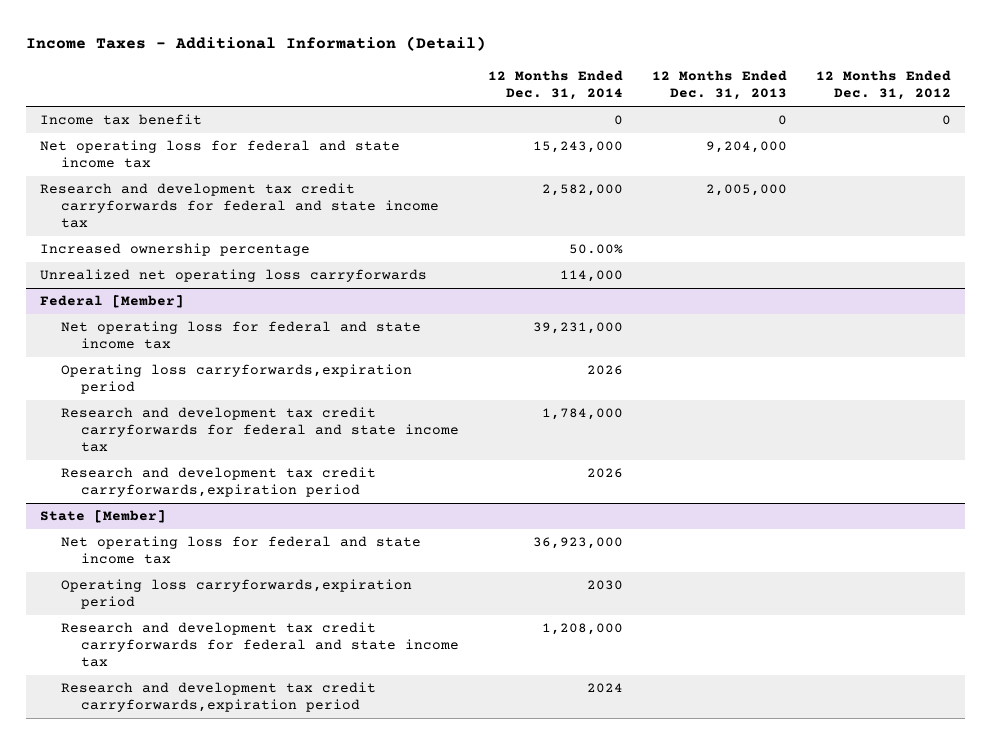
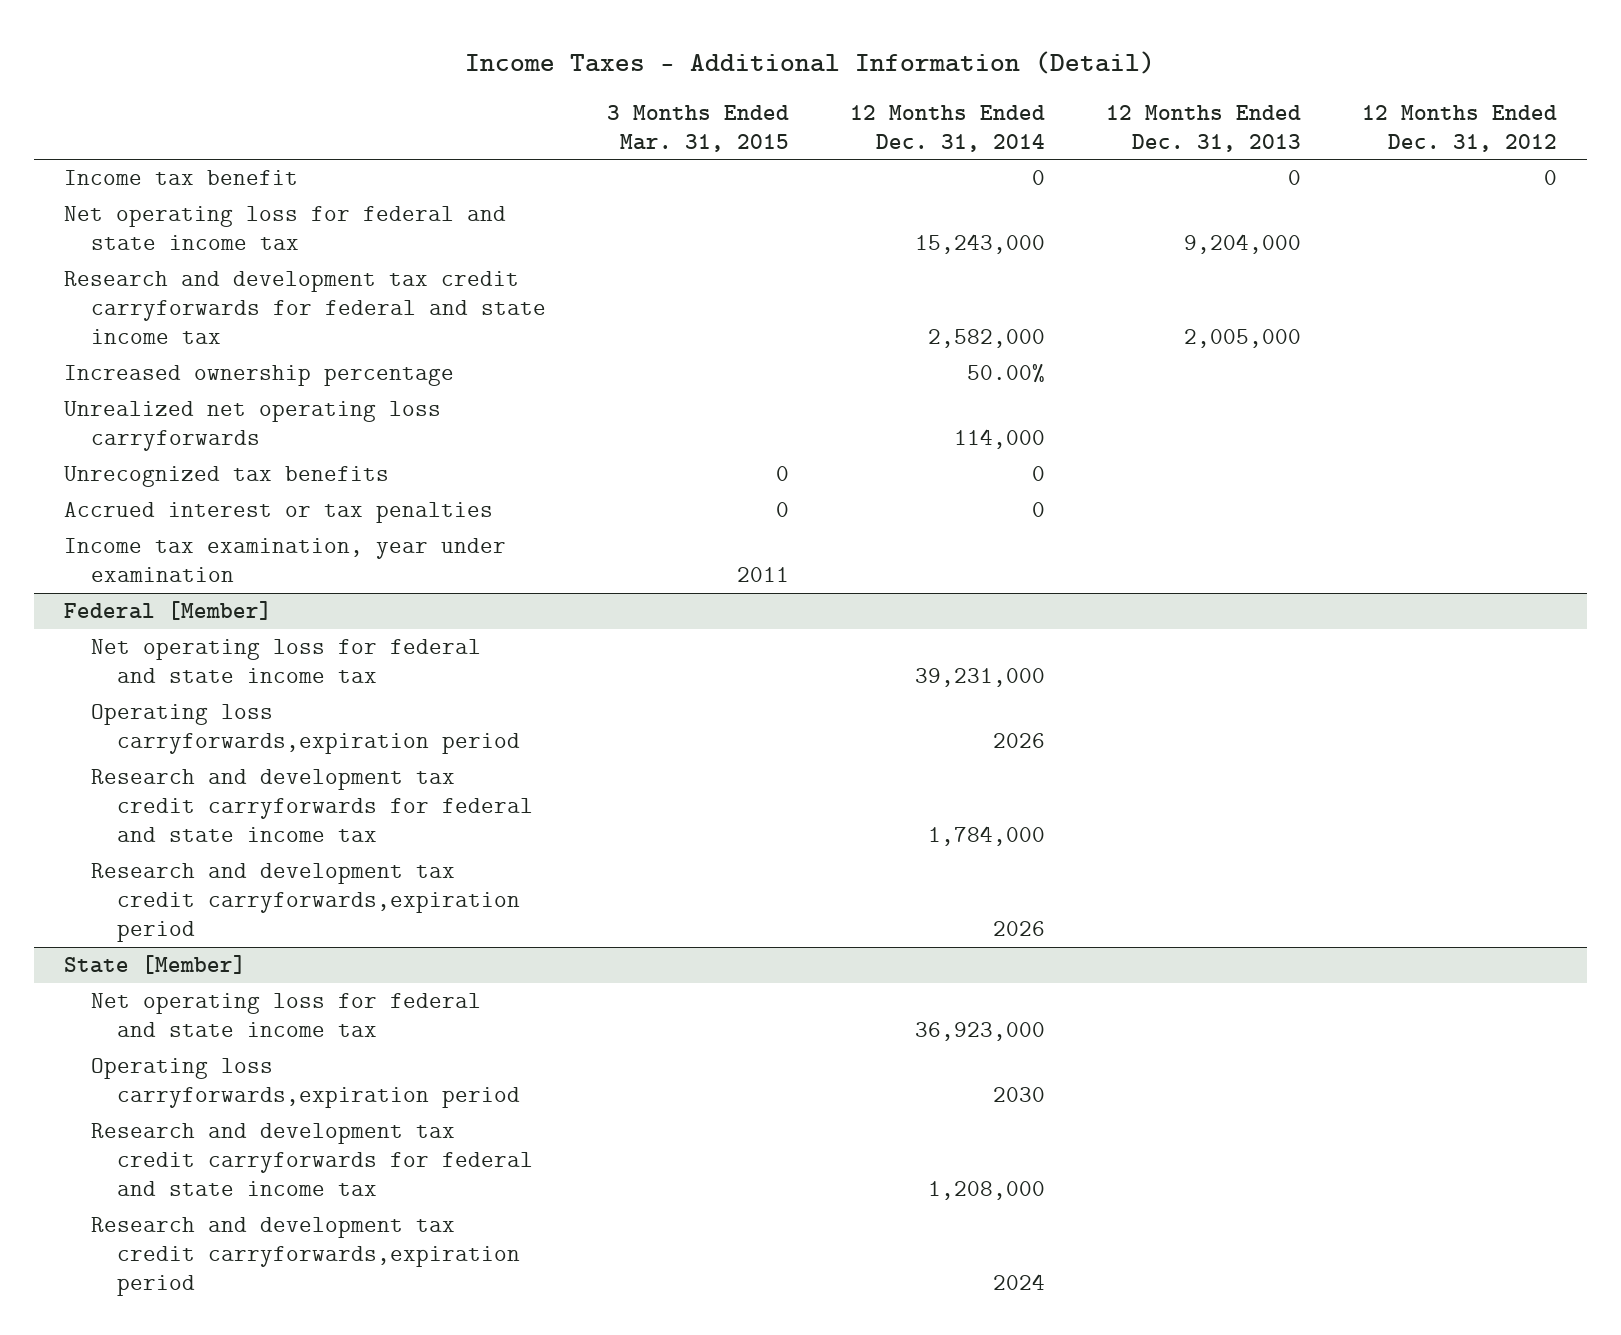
none -> [606,104,789,152] 3 Months Ended Mar. 31, 2015
none -> [64,466,390,488] Unrecognized tax benefits
none -> [64,502,494,524] Accrued interest or tax penalties
none -> [64,538,507,583] Income tax examination, year under examination

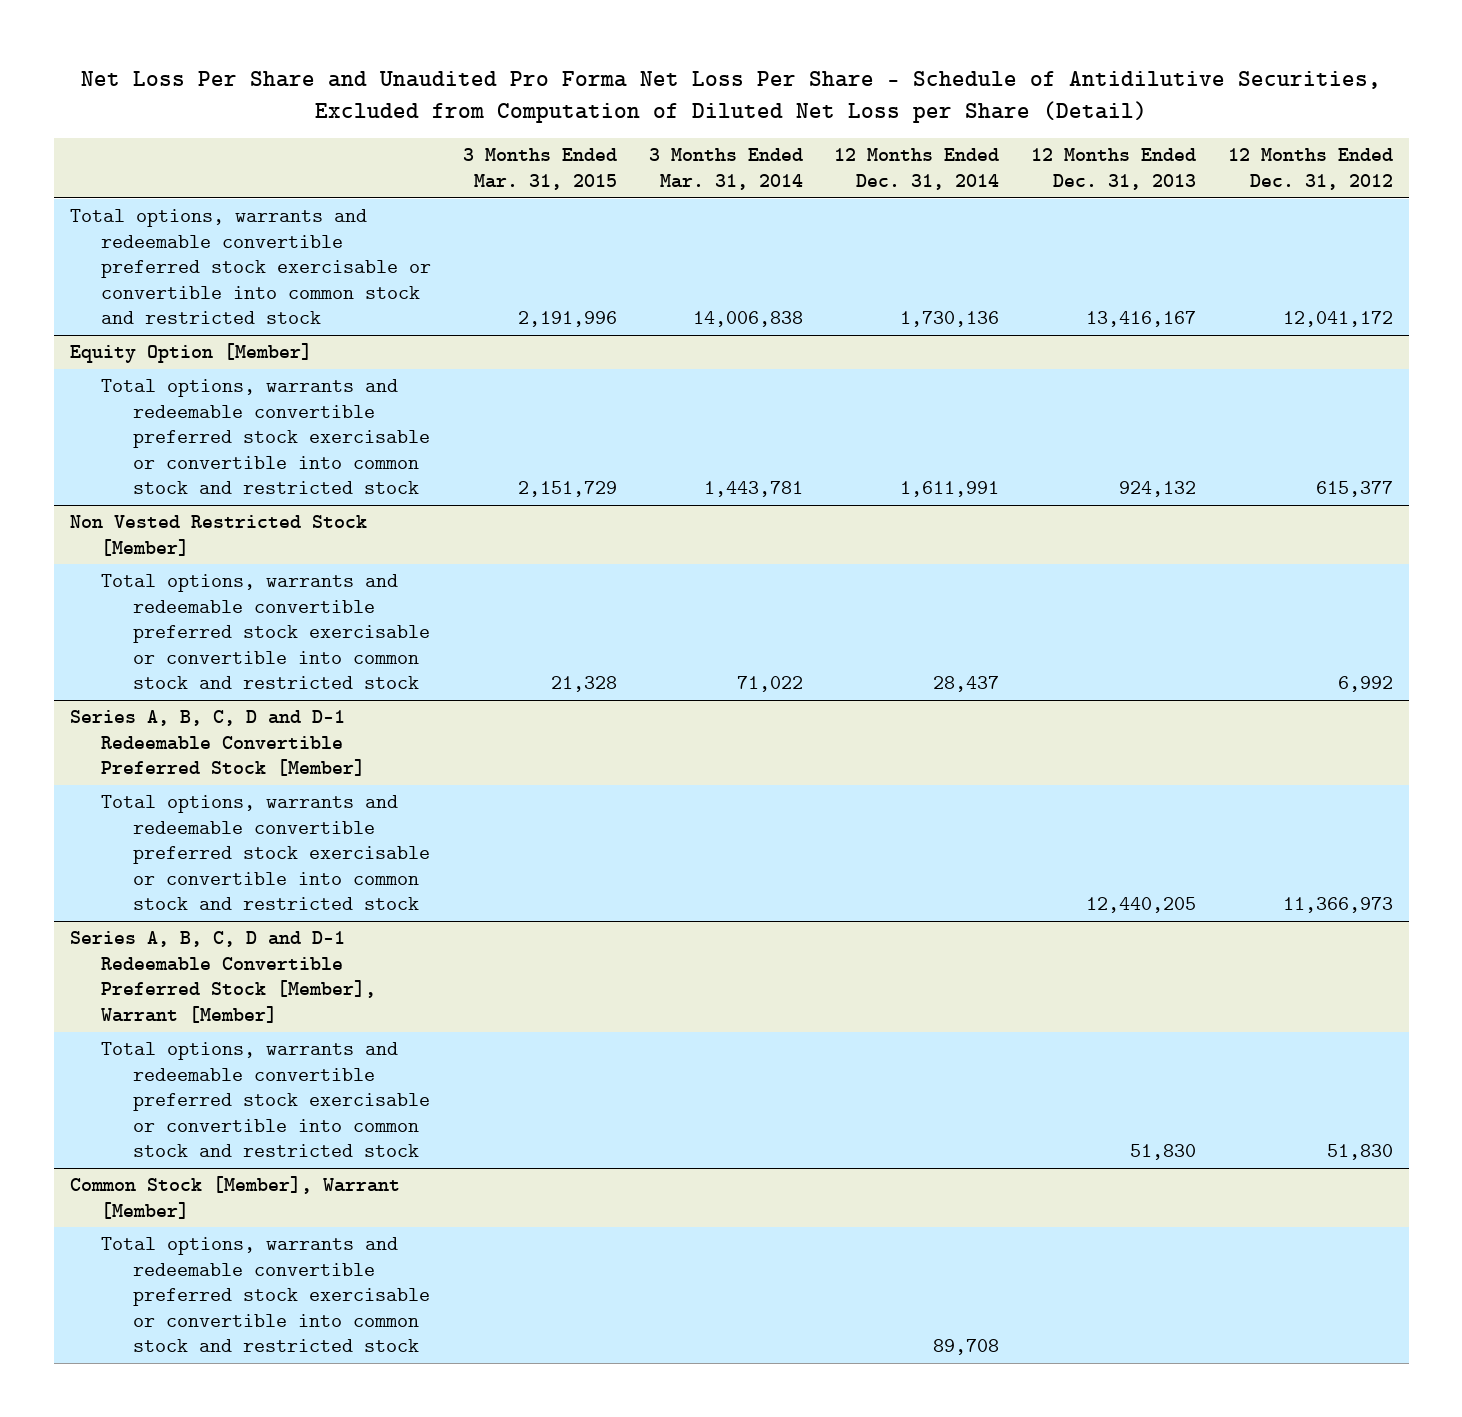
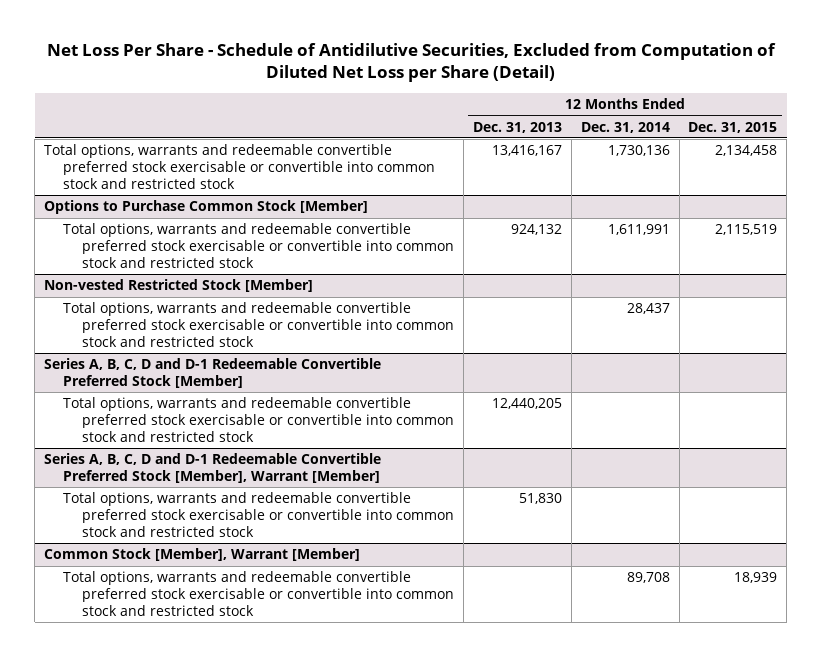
[81,70,1382,123] Net Loss Per Share and Unaudited Pro Forma Net Loss Per Share - Schedule of Antidilutive Securities, Excluded from Computation of Diluted Net Loss per Share (Detail) -> [46,43,776,83] Net Loss Per Share - Schedule of Antidilutive Securities, Excluded from Computation of Diluted Net Loss per Share (Detail)
[462,148,617,190] 3 Months Ended Mar. 31, 2015 -> none
[648,148,803,190] 3 Months Ended Mar. 31, 2014 -> none
[1227,148,1393,190] 12 Months Ended Dec. 31, 2012 -> none
none -> [688,121,778,133] Dec. 31, 2015
[69,343,312,364] Equity Option [Member] -> [43,200,368,215] Options to Purchase Common Stock [Member]
[69,515,367,556] Non Vested Restricted Stock [Member] -> [43,279,313,293] Non-vested Restricted Stock [Member]

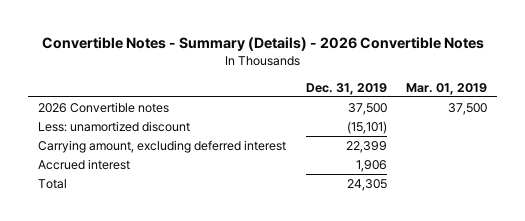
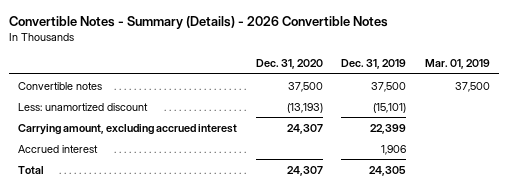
none -> [255,59,323,70] Dec. 31, 2020
[37,102,169,114] 2026 Convertible notes -> [18,81,103,90] Convertible notes
[37,140,286,154] Carrying amount, excluding deferred interest -> [18,123,238,135] Carrying amount, excluding accrued interest

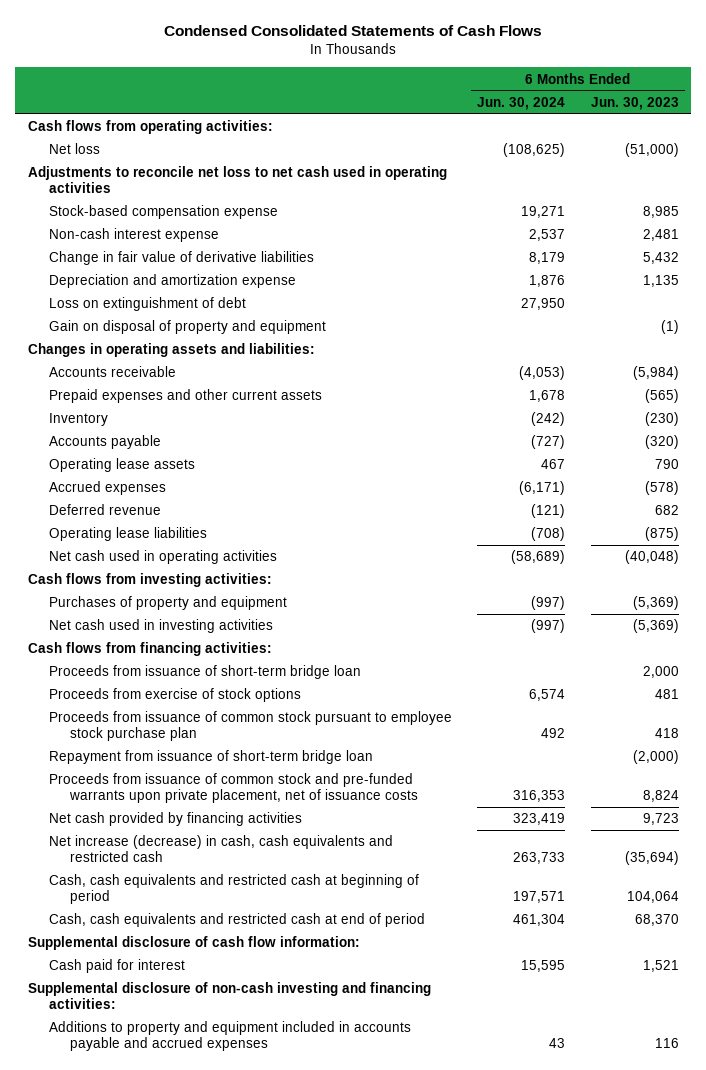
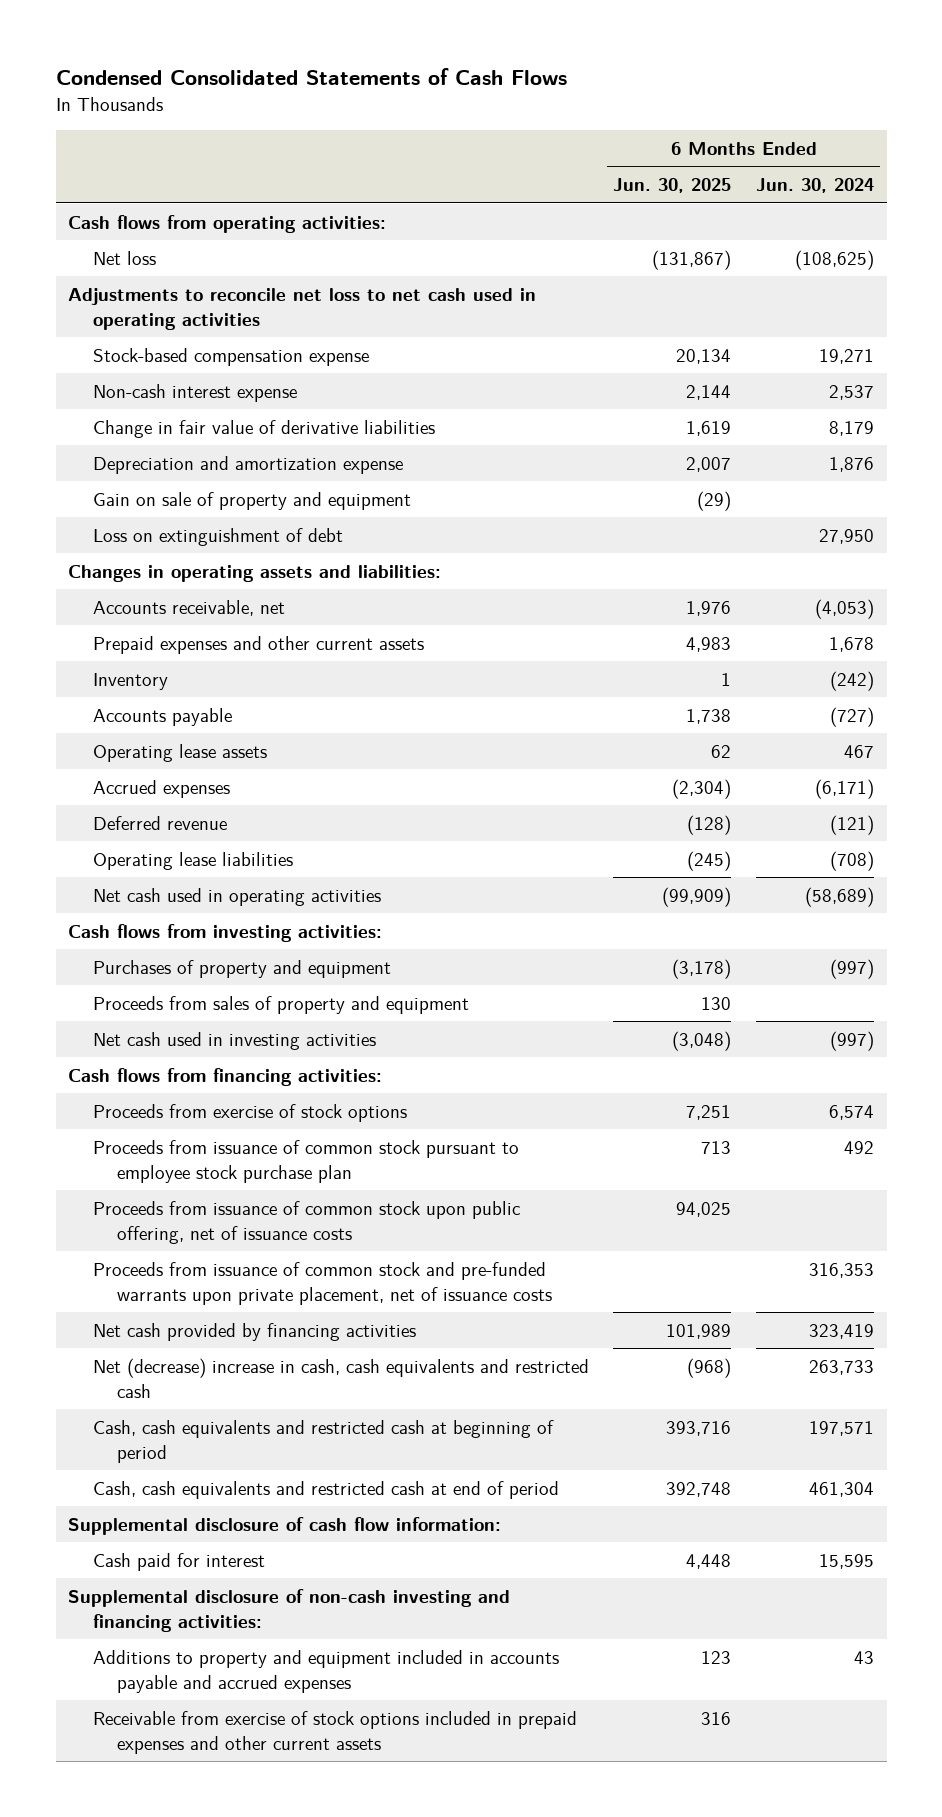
[590,96,679,110] Jun. 30, 2023 -> none
none -> [613,178,732,194] Jun. 30, 2025
none -> [92,491,411,510] Gain on sale of property and equipment
[49,320,327,335] Gain on disposal of property and equipment -> none
[49,366,177,378] Accounts receivable -> [92,599,285,616] Accounts receivable, net
none -> [92,995,469,1014] Proceeds from sales of property and equipment
[49,665,362,680] Proceeds from issuance of short-term bridge loan -> none
[49,750,374,765] Repayment from issuance of short-term bridge loan -> none
none -> [92,1200,520,1244] Proceeds from issuance of common stock upon public offering, net of issuance costs
[49,835,394,863] Net increase (decrease) in cash, cash equivalents and restricted cash -> [92,1357,589,1398] Net (decrease) increase in cash, cash equivalents and restricted cash
none -> [92,1710,577,1754] Receivable from exercise of stock options included in prepaid expenses and other current assets

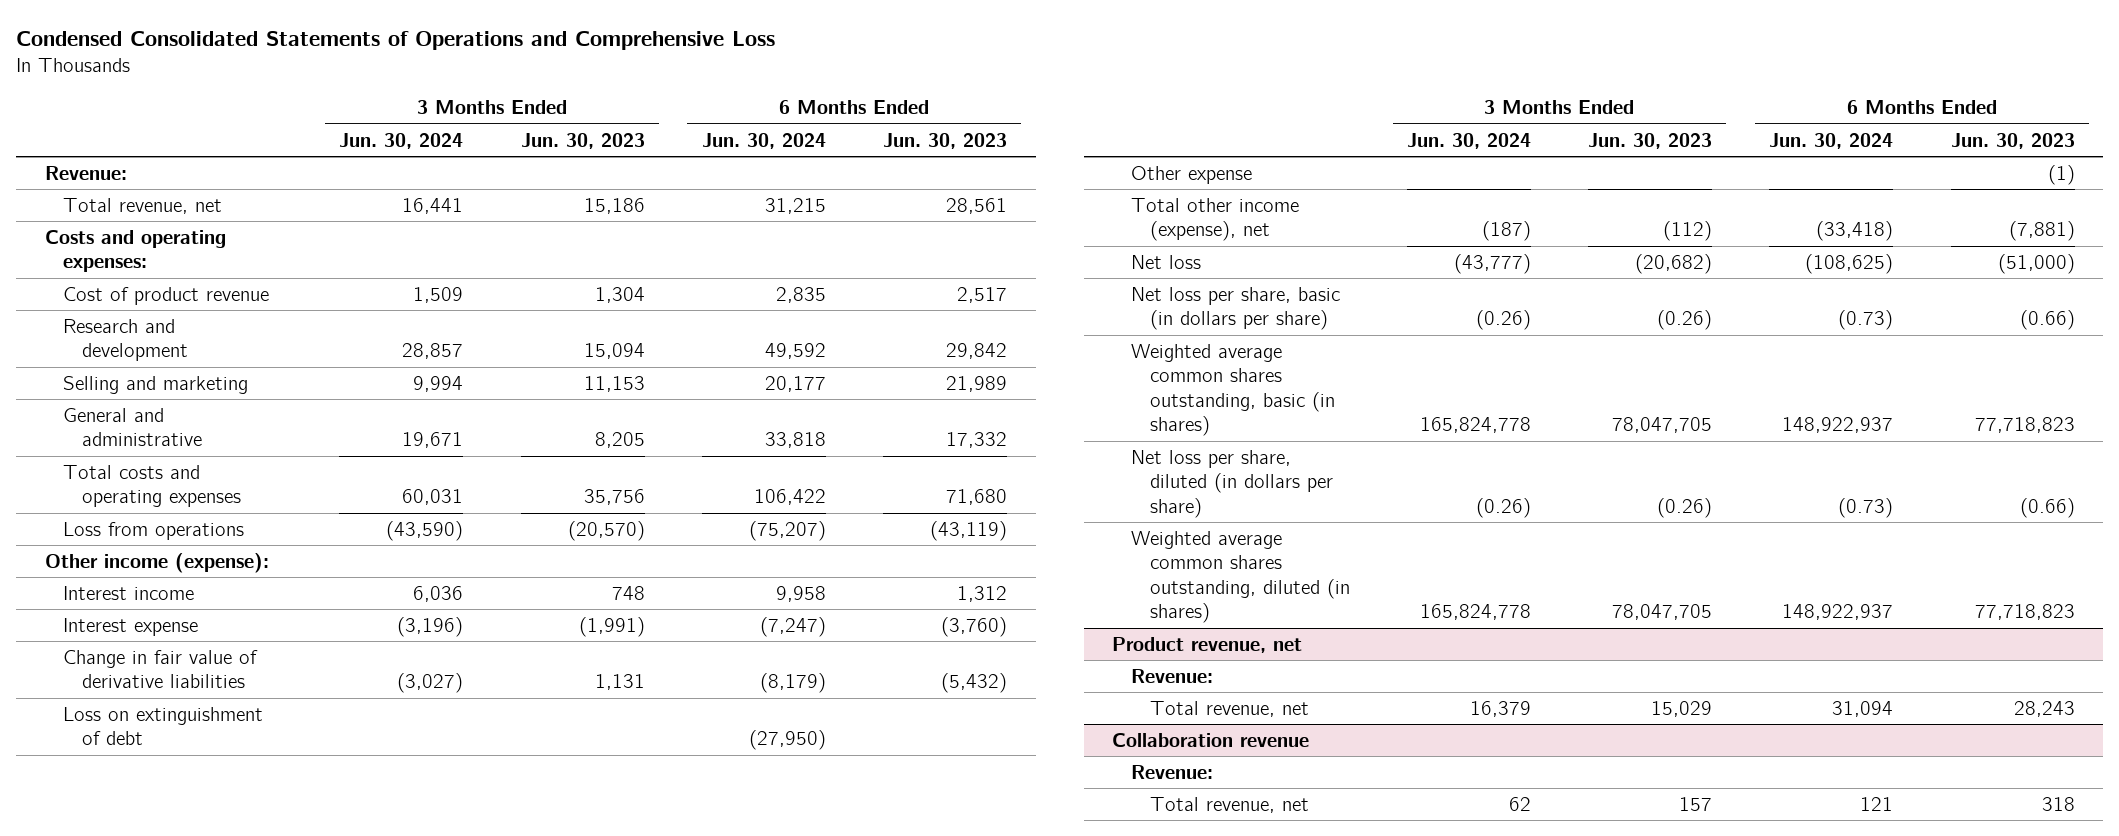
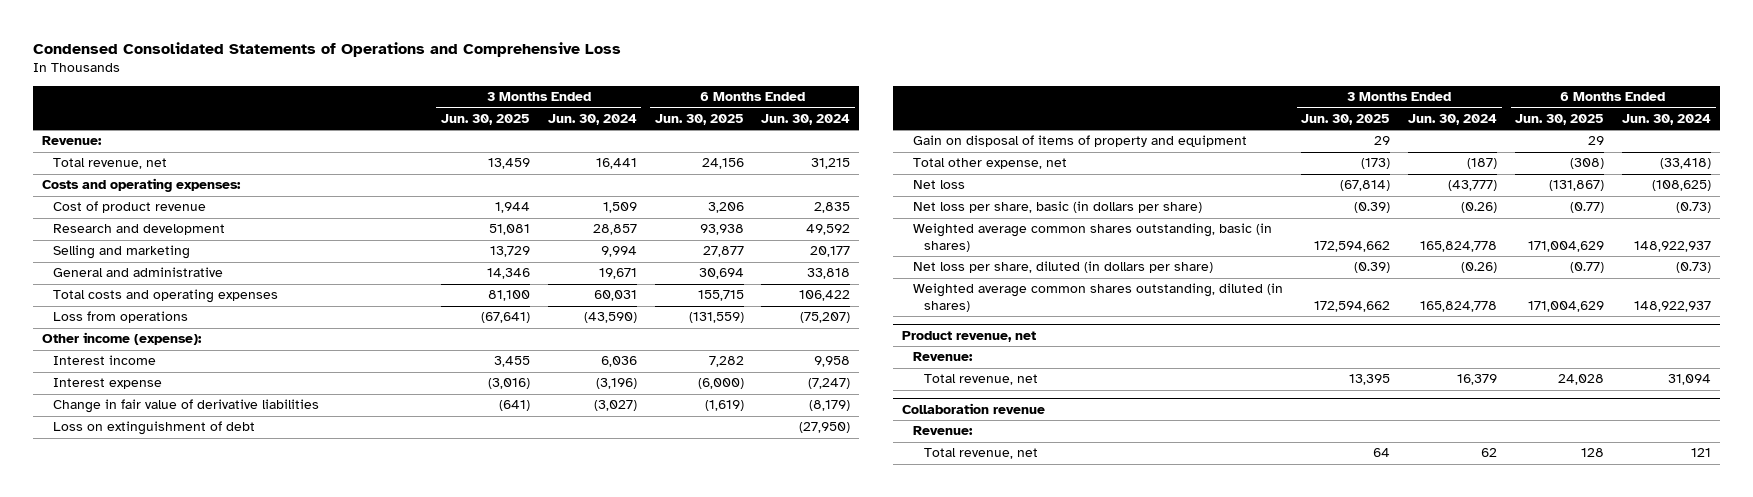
[520,132,645,149] Jun. 30, 2023 -> none
[882,132,1007,149] Jun. 30, 2023 -> none
none -> [440,113,530,125] Jun. 30, 2025
none -> [654,113,744,125] Jun. 30, 2025
[1130,165,1252,184] Other expense -> none
none -> [913,135,1248,148] Gain on disposal of items of property and equipment
[1130,197,1299,242] Total other income (expense), net -> [913,158,1068,170] Total other expense, net

